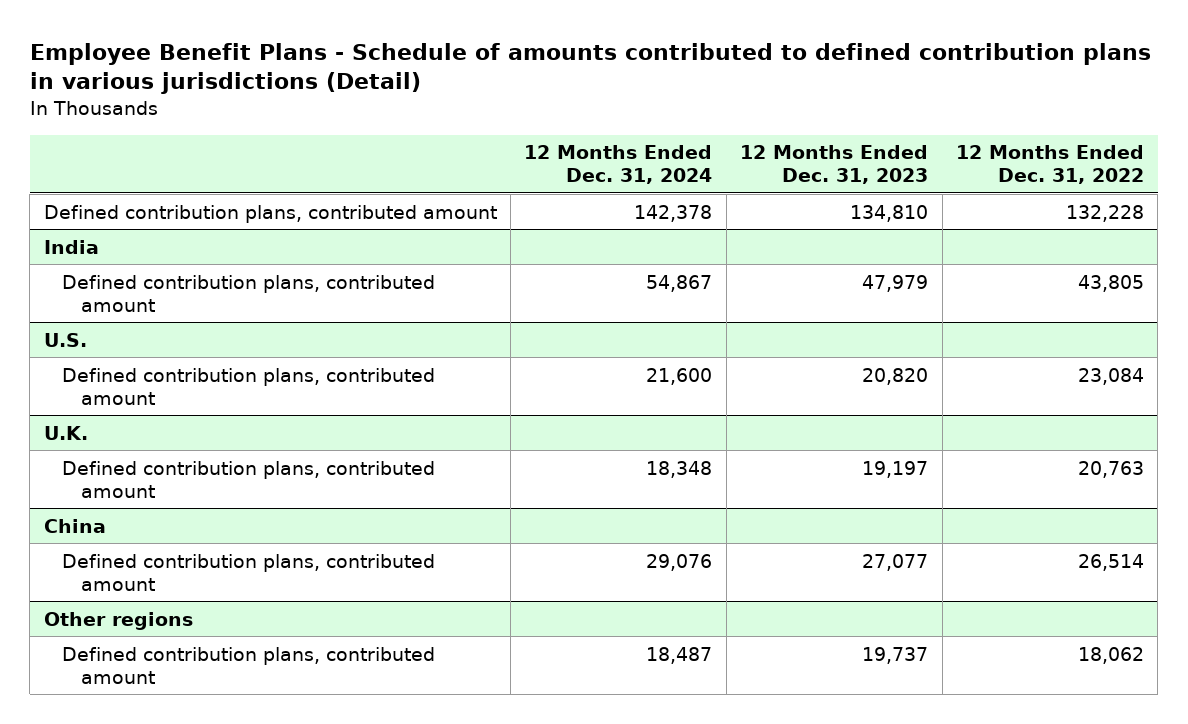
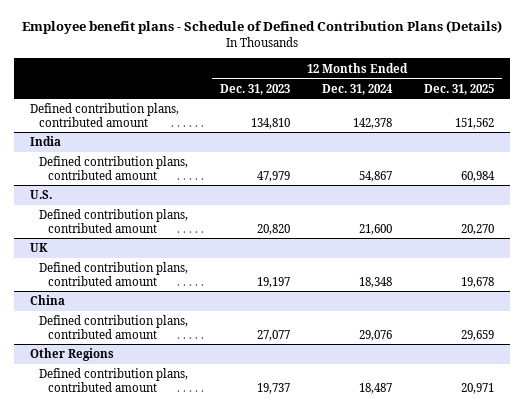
[29,42,1151,95] Employee Benefit Plans - Schedule of amounts contributed to defined contribution plans in various jurisdictions (Detail) -> [21,20,502,35] Employee benefit plans - Schedule of Defined Contribution Plans (Details)
[956,145,1145,185] 12 Months Ended Dec. 31, 2022 -> none
none -> [423,83,494,95] Dec. 31, 2025
[43,425,88,440] U.K. -> [29,243,48,253] UK
[43,611,193,630] Other regions -> [29,348,114,362] Other Regions

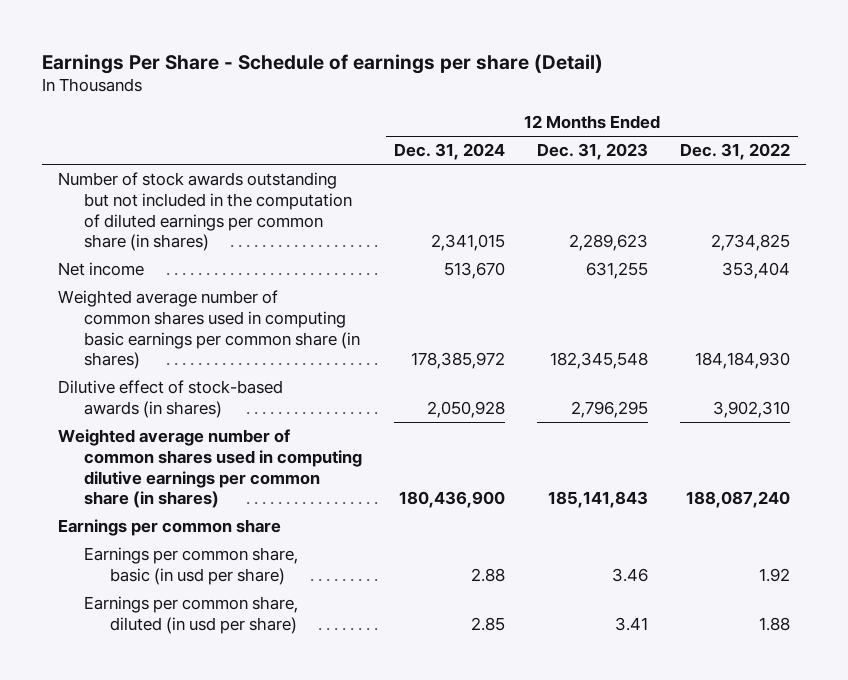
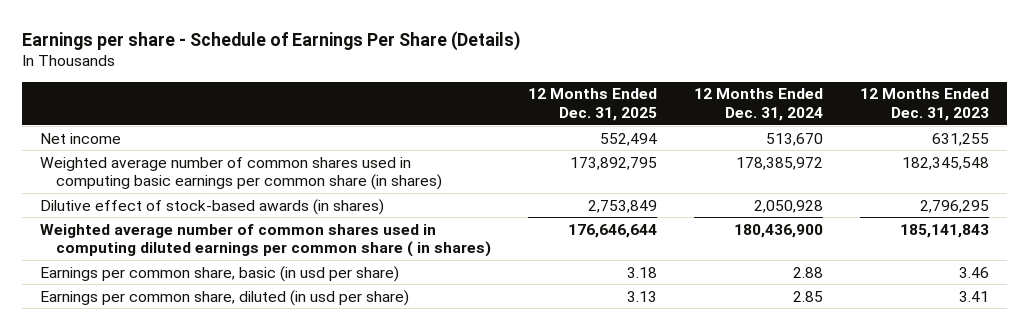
[42,53,604,74] Earnings Per Share - Schedule of earnings per share (Detail) -> [21,30,520,51] Earnings per share - Schedule of Earnings Per Share (Details)
[680,143,791,161] Dec. 31, 2022 -> none
none -> [527,88,657,121] 12 Months Ended Dec. 31, 2025
[58,171,352,252] Number of stock awards outstanding but not included in the computation of diluted earnings per common share (in shares) -> none
[58,518,282,536] Earnings per common share -> none
[58,428,362,509] Weighted average number of common shares used in computing dilutive earnings per common share (in shares) -> [40,223,491,258] Weighted average number of common shares used in computing diluted earnings per common share ( in shares)

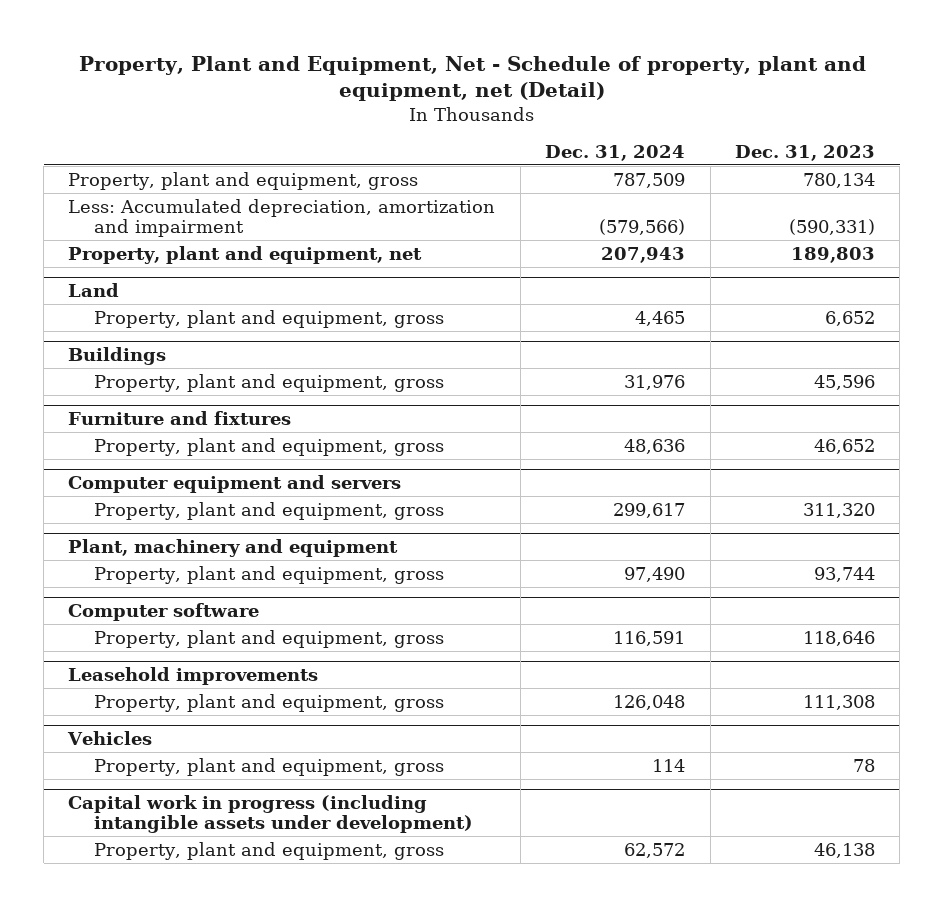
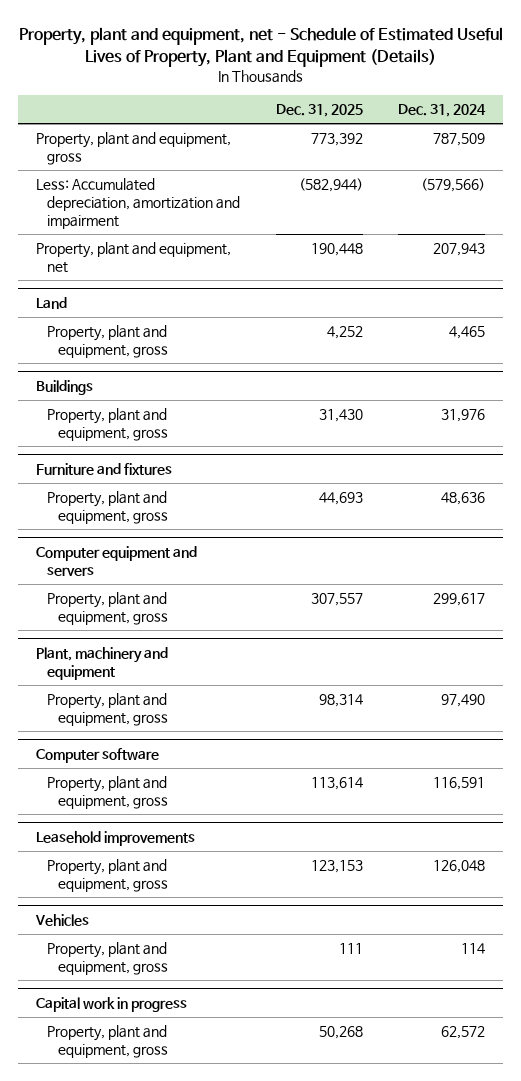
[78,55,866,102] Property, Plant and Equipment, Net - Schedule of property, plant and equipment, net (Detail) -> [18,27,503,68] Property, plant and equipment, net - Schedule of Estimated Useful Lives of Property, Plant and Equipment (Details)
[734,144,875,161] Dec. 31, 2023 -> none
none -> [275,104,363,118] Dec. 31, 2025
[68,794,473,833] Capital work in progress (including intangible assets under development) -> [36,997,188,1013] Capital work in progress

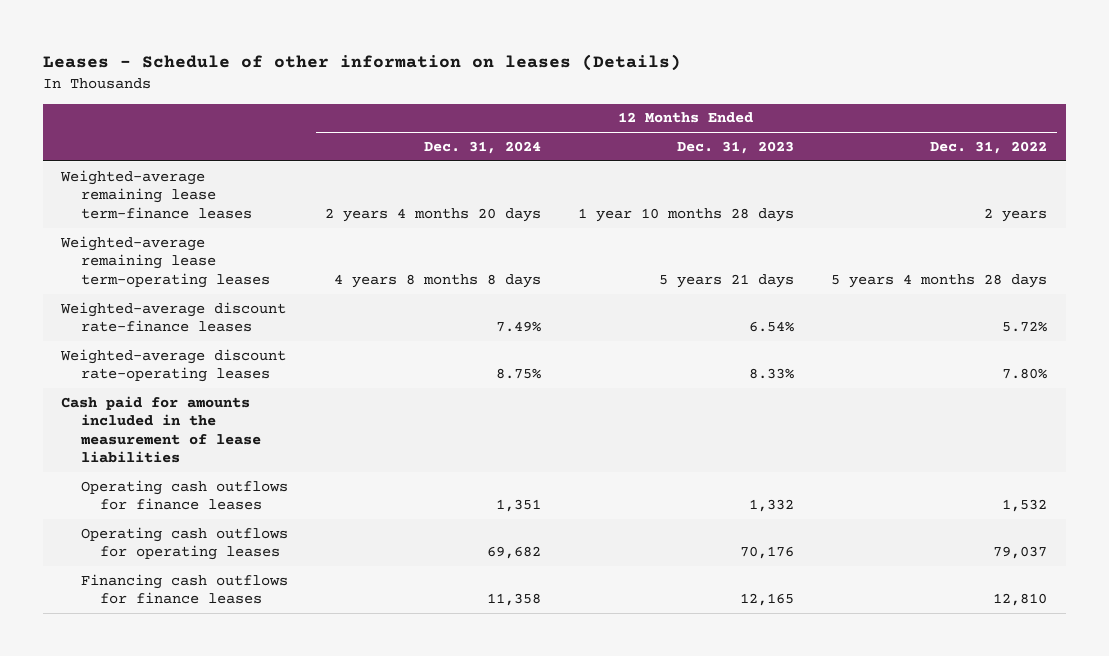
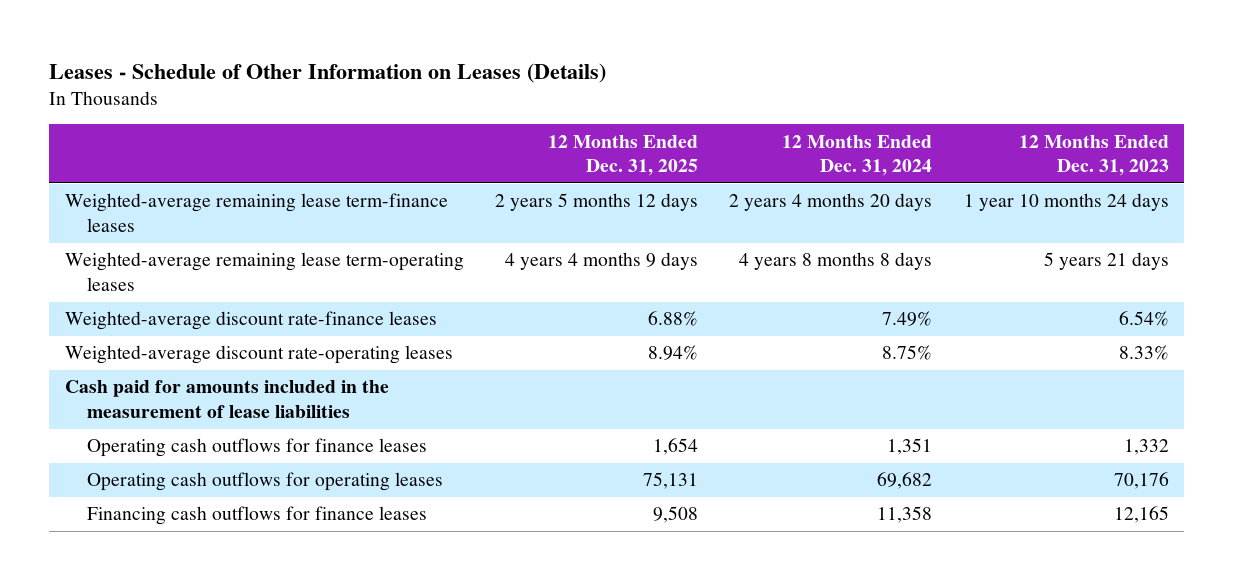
[42,53,681,71] Leases - Schedule of other information on leases (Details) -> [48,62,606,83] Leases - Schedule of Other Information on Leases (Details)
[930,140,1048,154] Dec. 31, 2022 -> none
none -> [547,134,698,177] 12 Months Ended Dec. 31, 2025
[578,207,795,222] 1 year 10 months 28 days -> [963,193,1169,212] 1 year 10 months 24 days

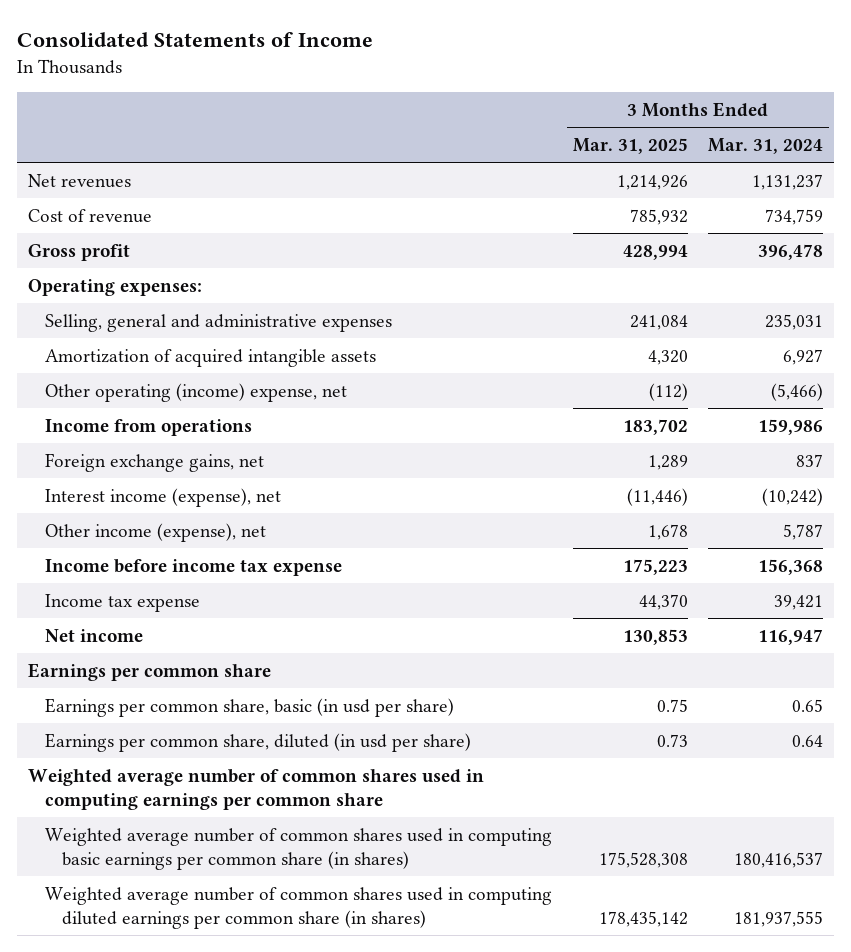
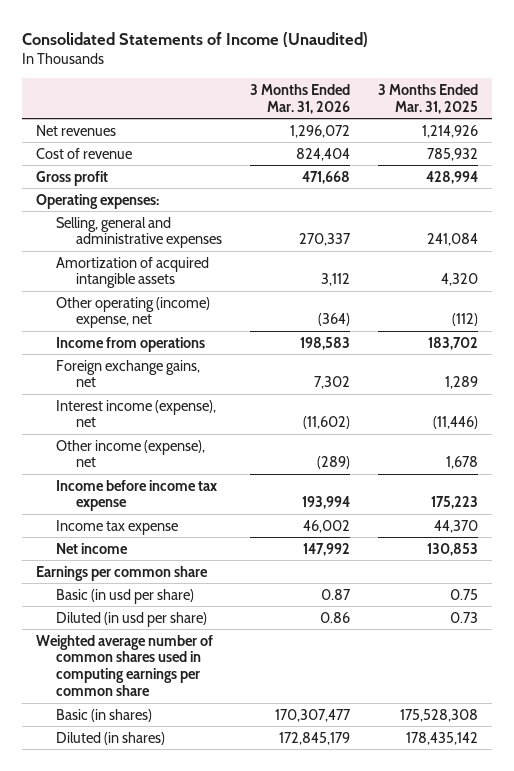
[17,31,374,47] Consolidated Statements of Income -> [22,31,369,47] Consolidated Statements of Income (Unaudited)
[708,137,824,154] Mar. 31, 2024 -> none
none -> [249,83,350,114] 3 Months Ended Mar. 31, 2026
[44,697,454,717] Earnings per common share, basic (in usd per share) -> [55,588,194,604] Basic (in usd per share)
[44,732,471,752] Earnings per common share, diluted (in usd per share) -> [55,611,207,627] Diluted (in usd per share)
[44,827,552,871] Weighted average number of common shares used in computing basic earnings per common share (in shares) -> [55,708,152,722] Basic (in shares)
[44,886,552,930] Weighted average number of common shares used in computing diluted earnings per common share (in shares) -> [55,731,165,745] Diluted (in shares)

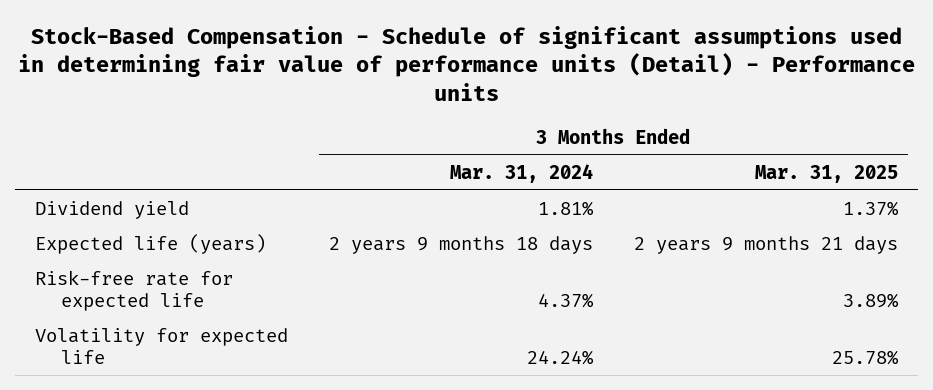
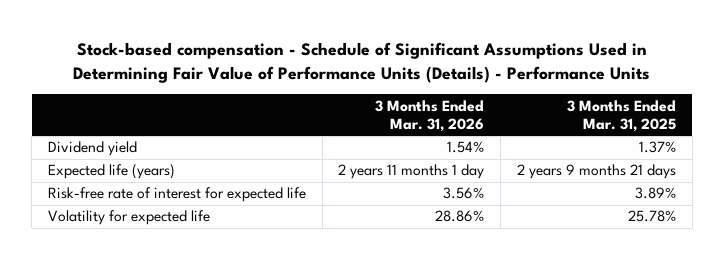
[17,25,915,102] Stock-Based Compensation - Schedule of significant assumptions used in determining fair value of performance units (Detail) - Performance units -> [72,42,650,83] Stock-based compensation - Schedule of Significant Assumptions Used in Determining Fair Value of Performance Units (Details) - Performance Units
[450,163,594,183] Mar. 31, 2024 -> none
none -> [375,99,485,132] 3 Months Ended Mar. 31, 2026
[35,269,234,312] Risk-free rate for expected life -> [47,187,306,203] Risk-free rate of interest for expected life

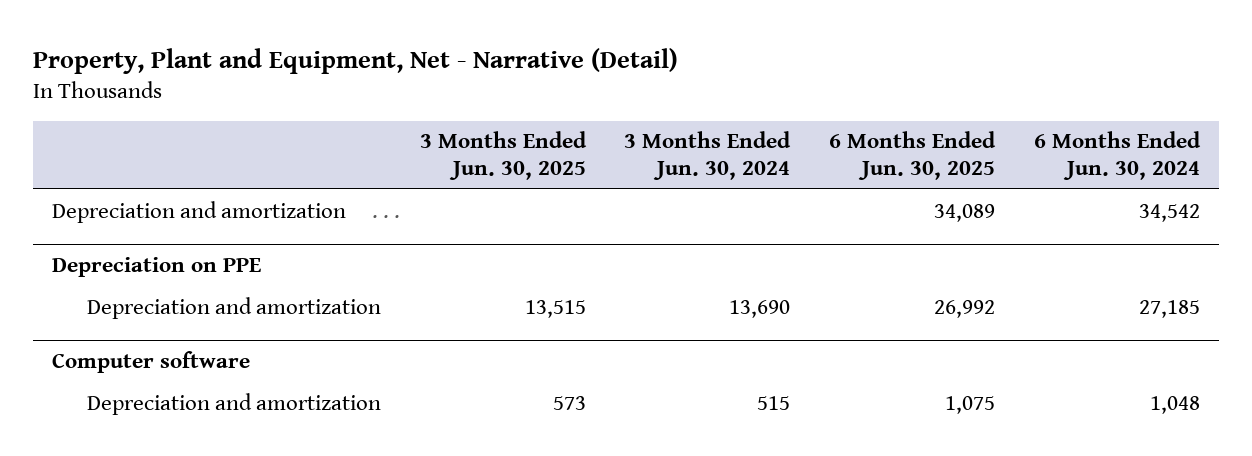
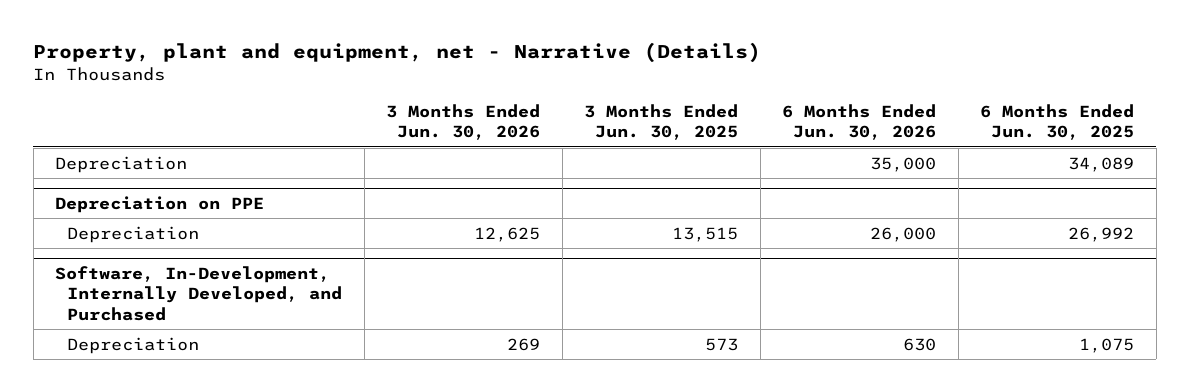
[32,47,678,74] Property, Plant and Equipment, Net - Narrative (Detail) -> [33,42,762,64] Property, plant and equipment, net - Narrative (Details)
[624,131,792,181] 3 Months Ended Jun. 30, 2024 -> none
[1033,131,1201,181] 6 Months Ended Jun. 30, 2024 -> none
none -> [386,103,541,141] 3 Months Ended Jun. 30, 2026
none -> [782,103,937,141] 6 Months Ended Jun. 30, 2026
[51,200,346,223] Depreciation and amortization -> [55,155,188,173] Depreciation
[86,296,381,319] Depreciation and amortization -> [67,225,200,243] Depreciation
[51,351,250,374] Computer software -> [55,265,343,321] Software, In-Development, Internally Developed, and Purchased
[86,392,381,415] Depreciation and amortization -> [67,336,200,354] Depreciation

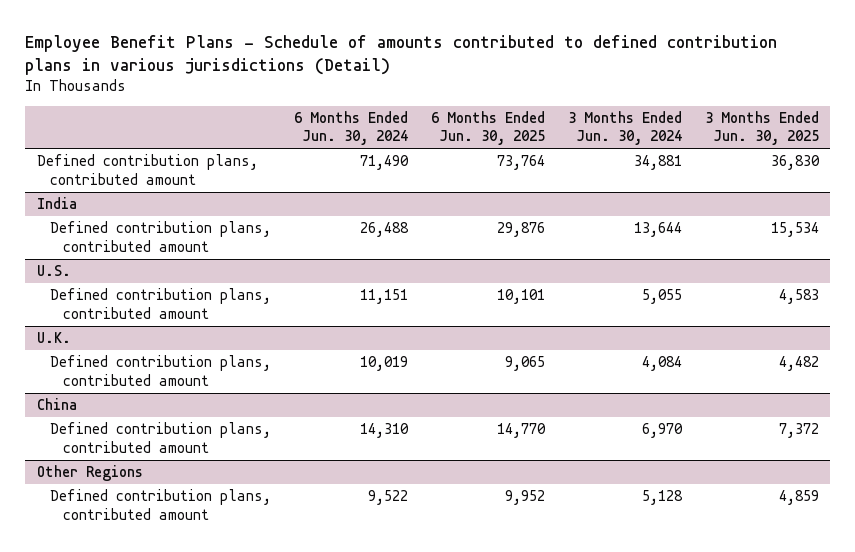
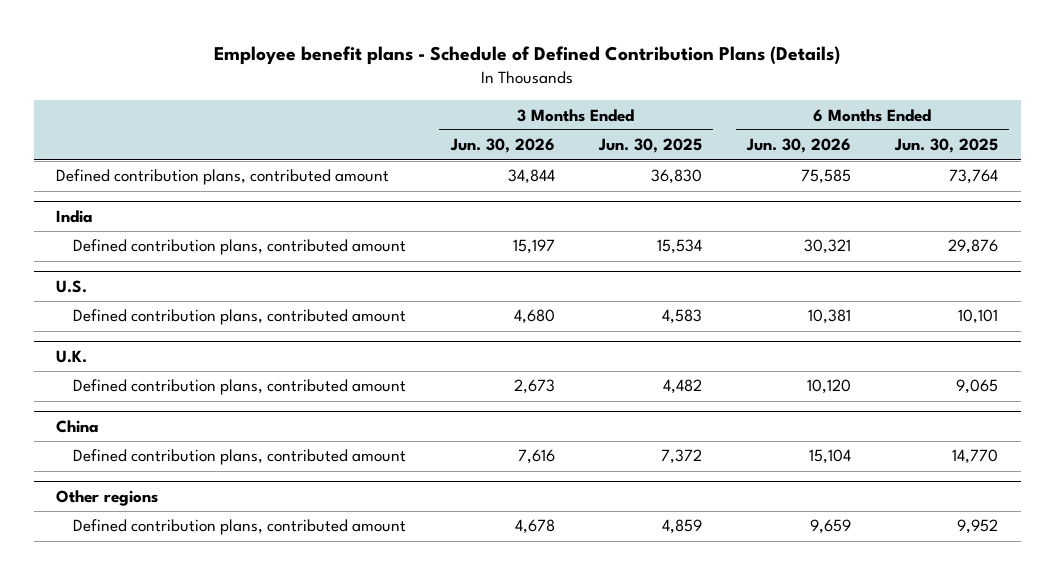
[25,34,778,75] Employee Benefit Plans - Schedule of amounts contributed to defined contribution plans in various jurisdictions (Detail) -> [214,46,841,66] Employee benefit plans - Schedule of Defined Contribution Plans (Details)
[293,110,408,146] 6 Months Ended Jun. 30, 2024 -> none
[567,110,682,146] 3 Months Ended Jun. 30, 2024 -> none
none -> [449,138,555,154] Jun. 30, 2026
none -> [745,138,851,154] Jun. 30, 2026
[36,465,143,482] Other Regions -> [56,490,159,507] Other regions

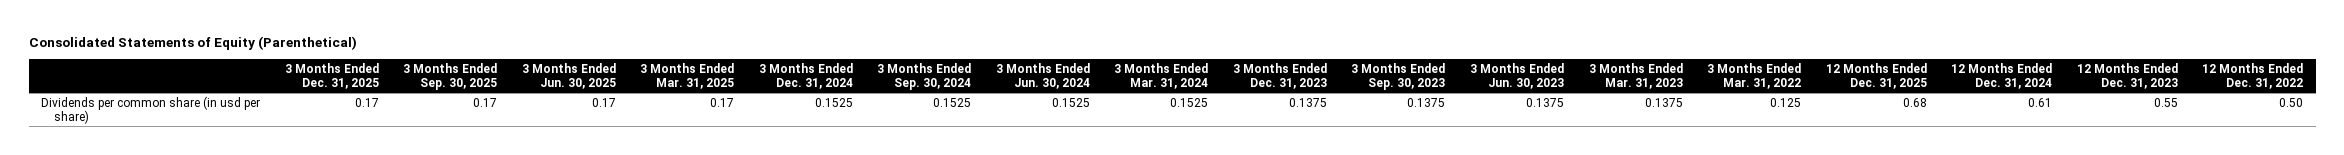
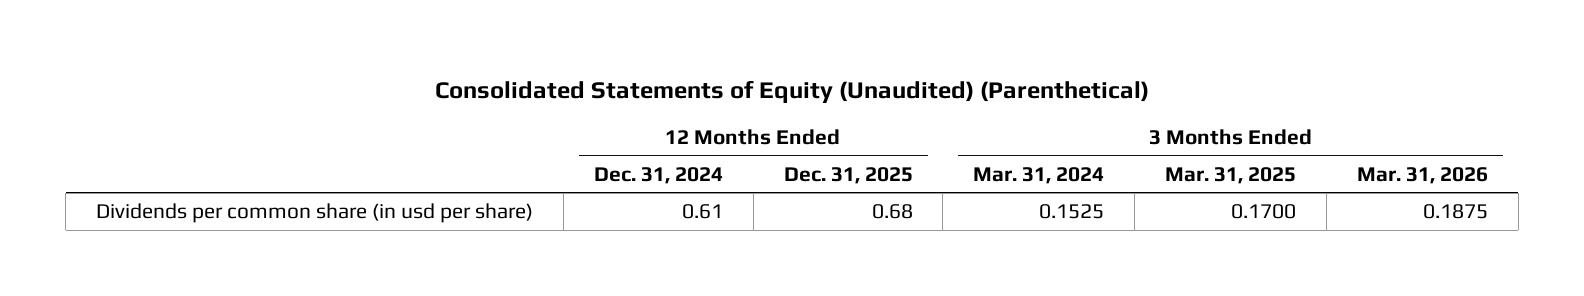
[28,36,357,51] Consolidated Statements of Equity (Parenthetical) -> [434,79,1149,103] Consolidated Statements of Equity (Unaudited) (Parenthetical)
[284,62,379,89] 3 Months Ended Dec. 31, 2025 -> none
[403,62,498,90] 3 Months Ended Sep. 30, 2025 -> none
[521,62,616,89] 3 Months Ended Jun. 30, 2025 -> none
[758,62,853,89] 3 Months Ended Dec. 31, 2024 -> none
[877,62,972,90] 3 Months Ended Sep. 30, 2024 -> none
[995,62,1090,89] 3 Months Ended Jun. 30, 2024 -> none
[1232,62,1327,89] 3 Months Ended Dec. 31, 2023 -> none
[1351,62,1446,90] 3 Months Ended Sep. 30, 2023 -> none
[1470,62,1565,89] 3 Months Ended Jun. 30, 2023 -> none
[1588,62,1683,89] 3 Months Ended Mar. 31, 2023 -> none
[1707,62,1802,89] 3 Months Ended Mar. 31, 2022 -> none
[2076,62,2178,89] 12 Months Ended Dec. 31, 2023 -> none
[2202,62,2304,89] 12 Months Ended Dec. 31, 2022 -> none
none -> [1356,166,1488,184] Mar. 31, 2026
[710,97,735,107] 0.17 -> [1231,204,1297,220] 0.1700

